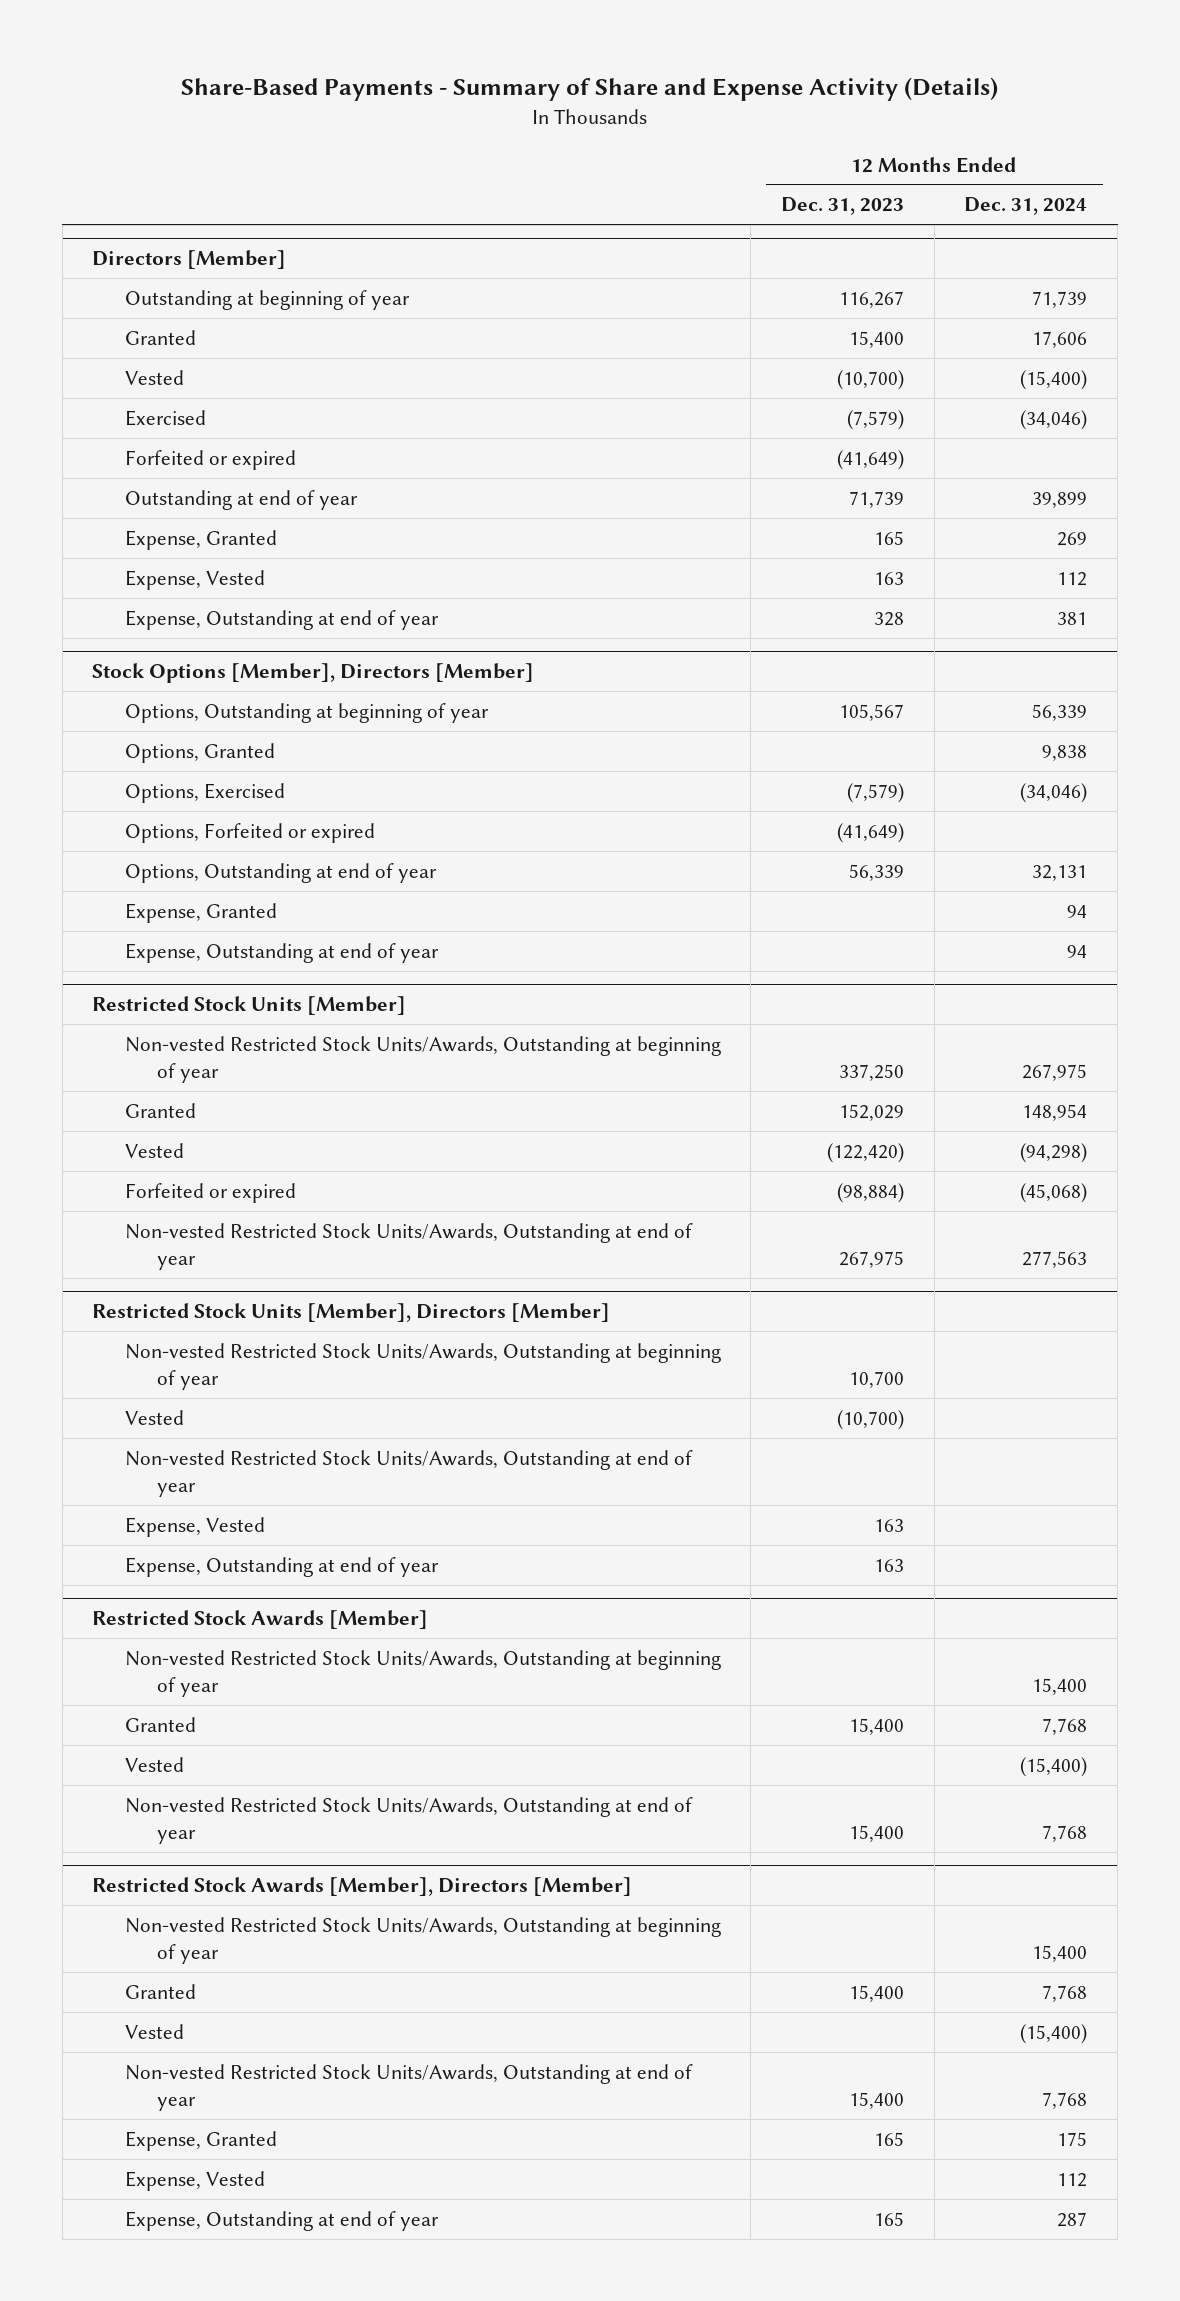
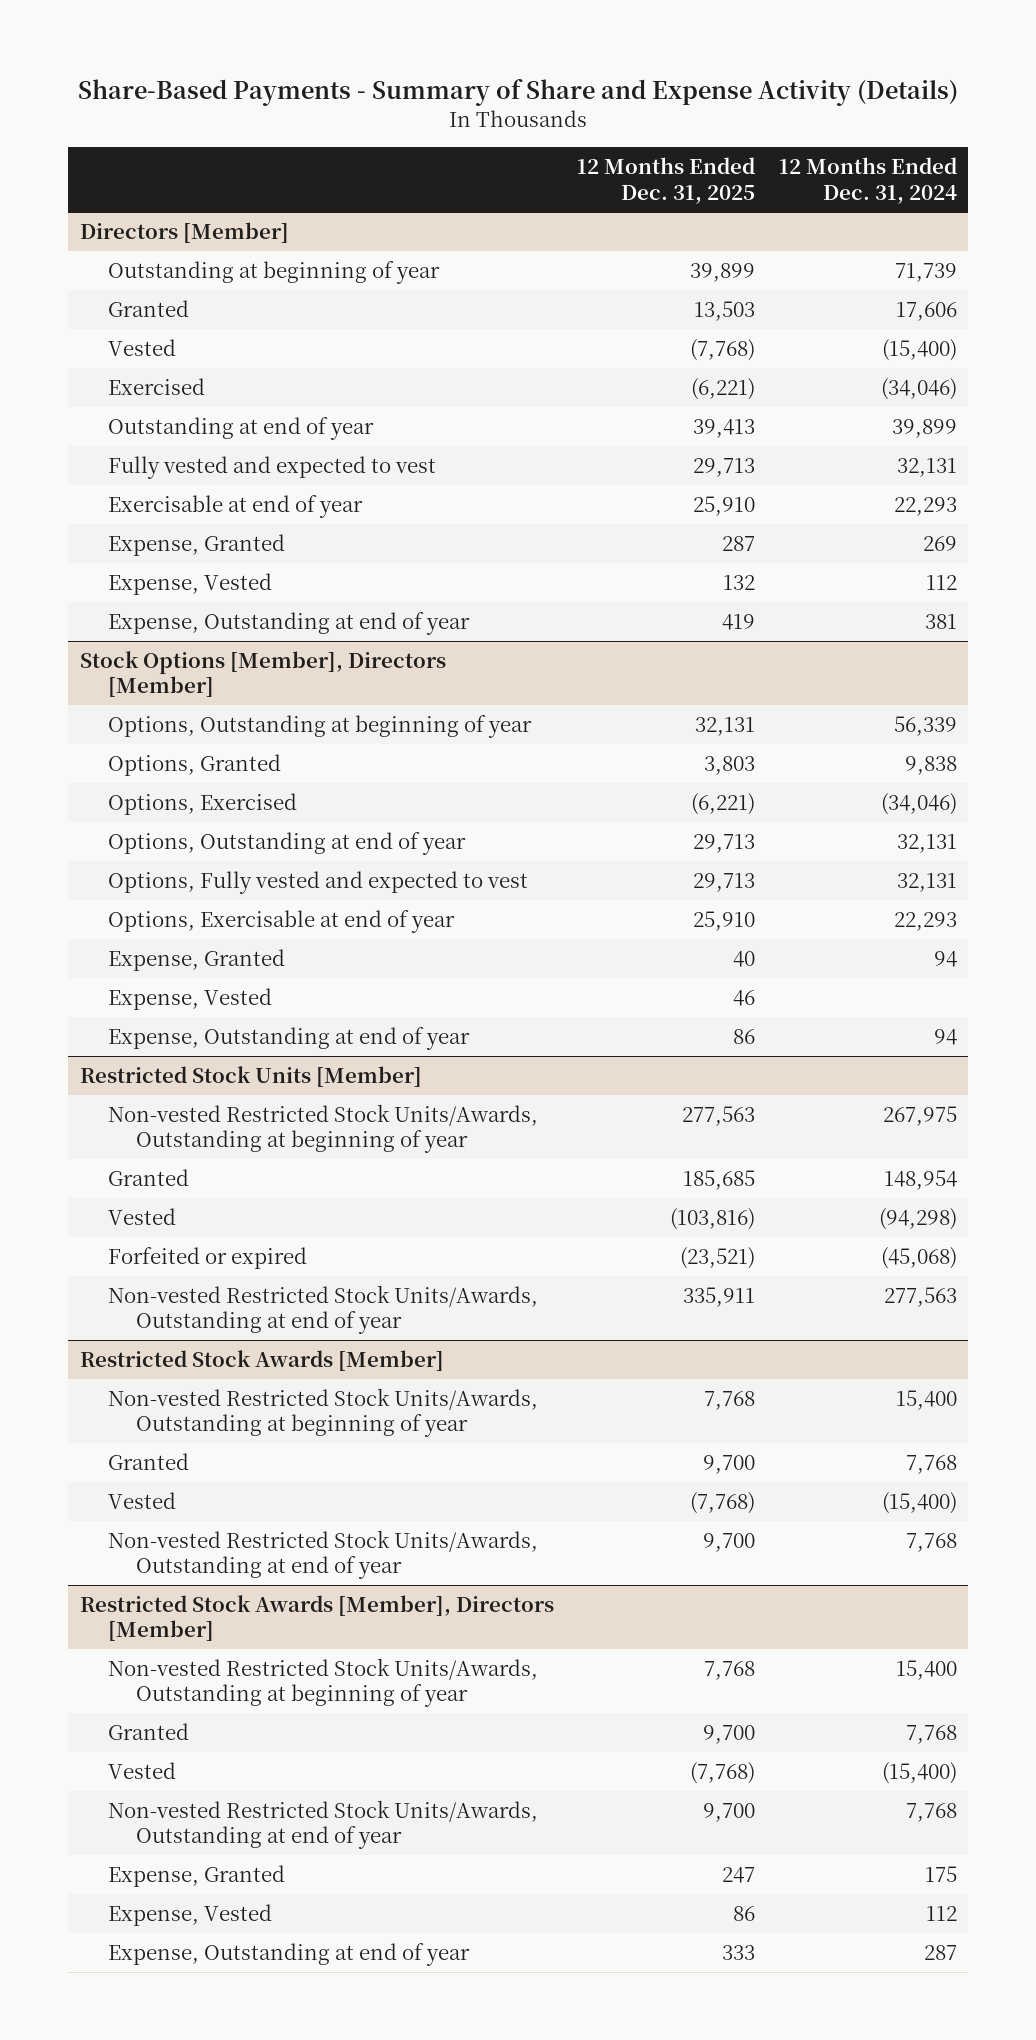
[781,197,905,216] Dec. 31, 2023 -> none
none -> [577,157,756,204] 12 Months Ended Dec. 31, 2025
[124,449,296,470] Forfeited or expired -> none
none -> [107,455,436,479] Fully vested and expected to vest
none -> [107,494,363,518] Exercisable at end of year
[124,822,375,843] Options, Forfeited or expired -> none
none -> [107,870,528,894] Options, Fully vested and expected to vest
none -> [107,909,455,933] Options, Exercisable at end of year
none -> [107,987,272,1010] Expense, Vested
[92,1303,611,1323] Restricted Stock Units [Member], Directors [Member] -> none
[124,1342,721,1391] Non-vested Restricted Stock Units/Awards, Outstanding at beginning of year -> none
[124,1409,184,1425] Vested -> none
[124,1449,693,1498] Non-vested Restricted Stock Units/Awards, Outstanding at end of year -> none
[124,1516,265,1537] Expense, Vested -> none
[124,1556,439,1577] Expense, Outstanding at end of year -> none

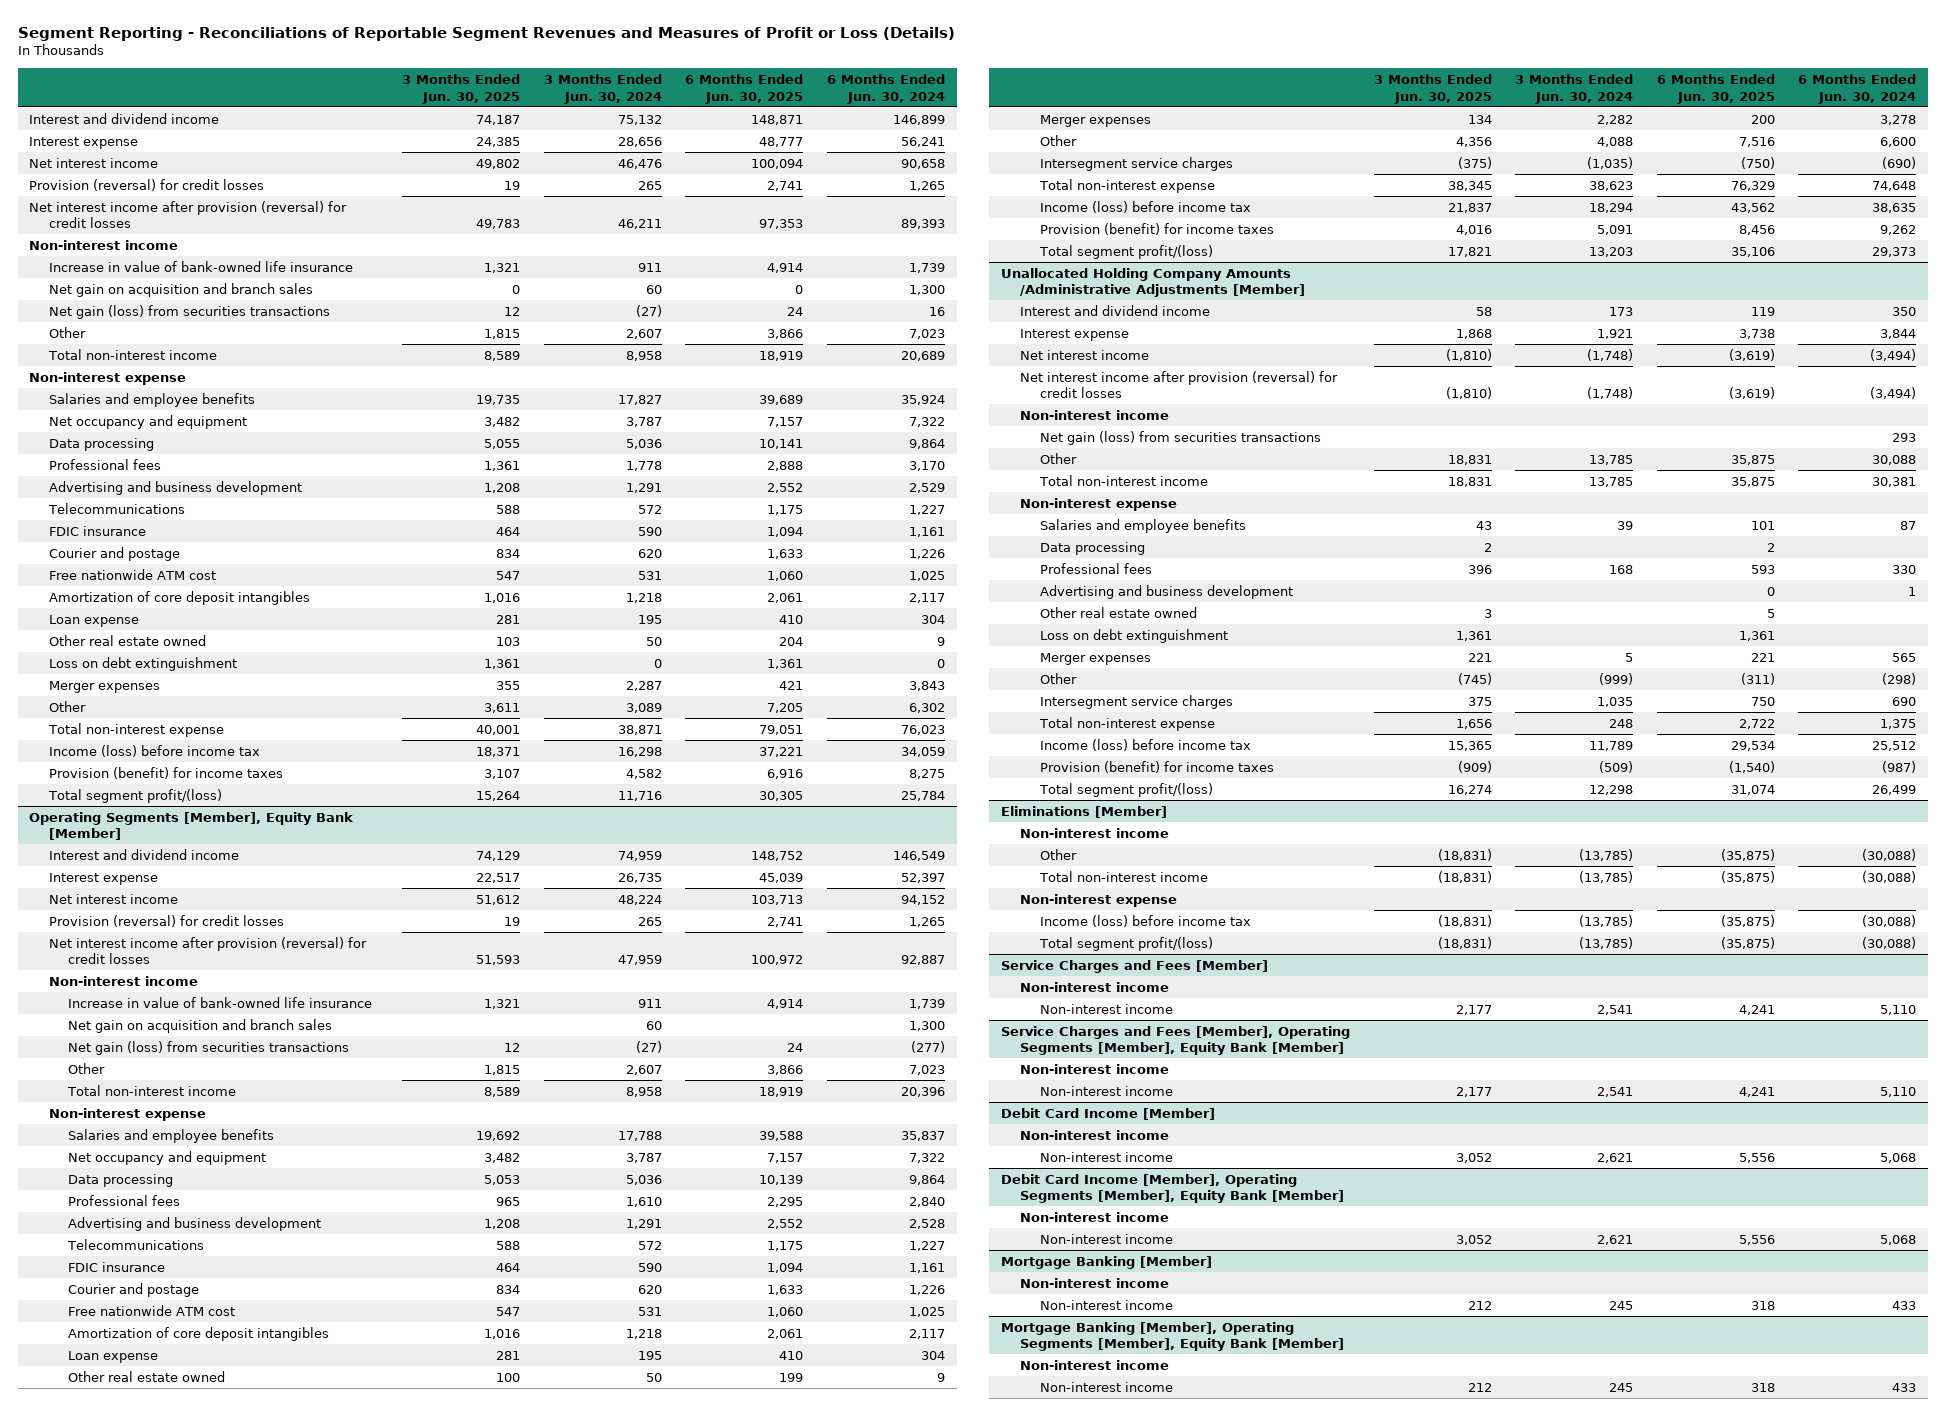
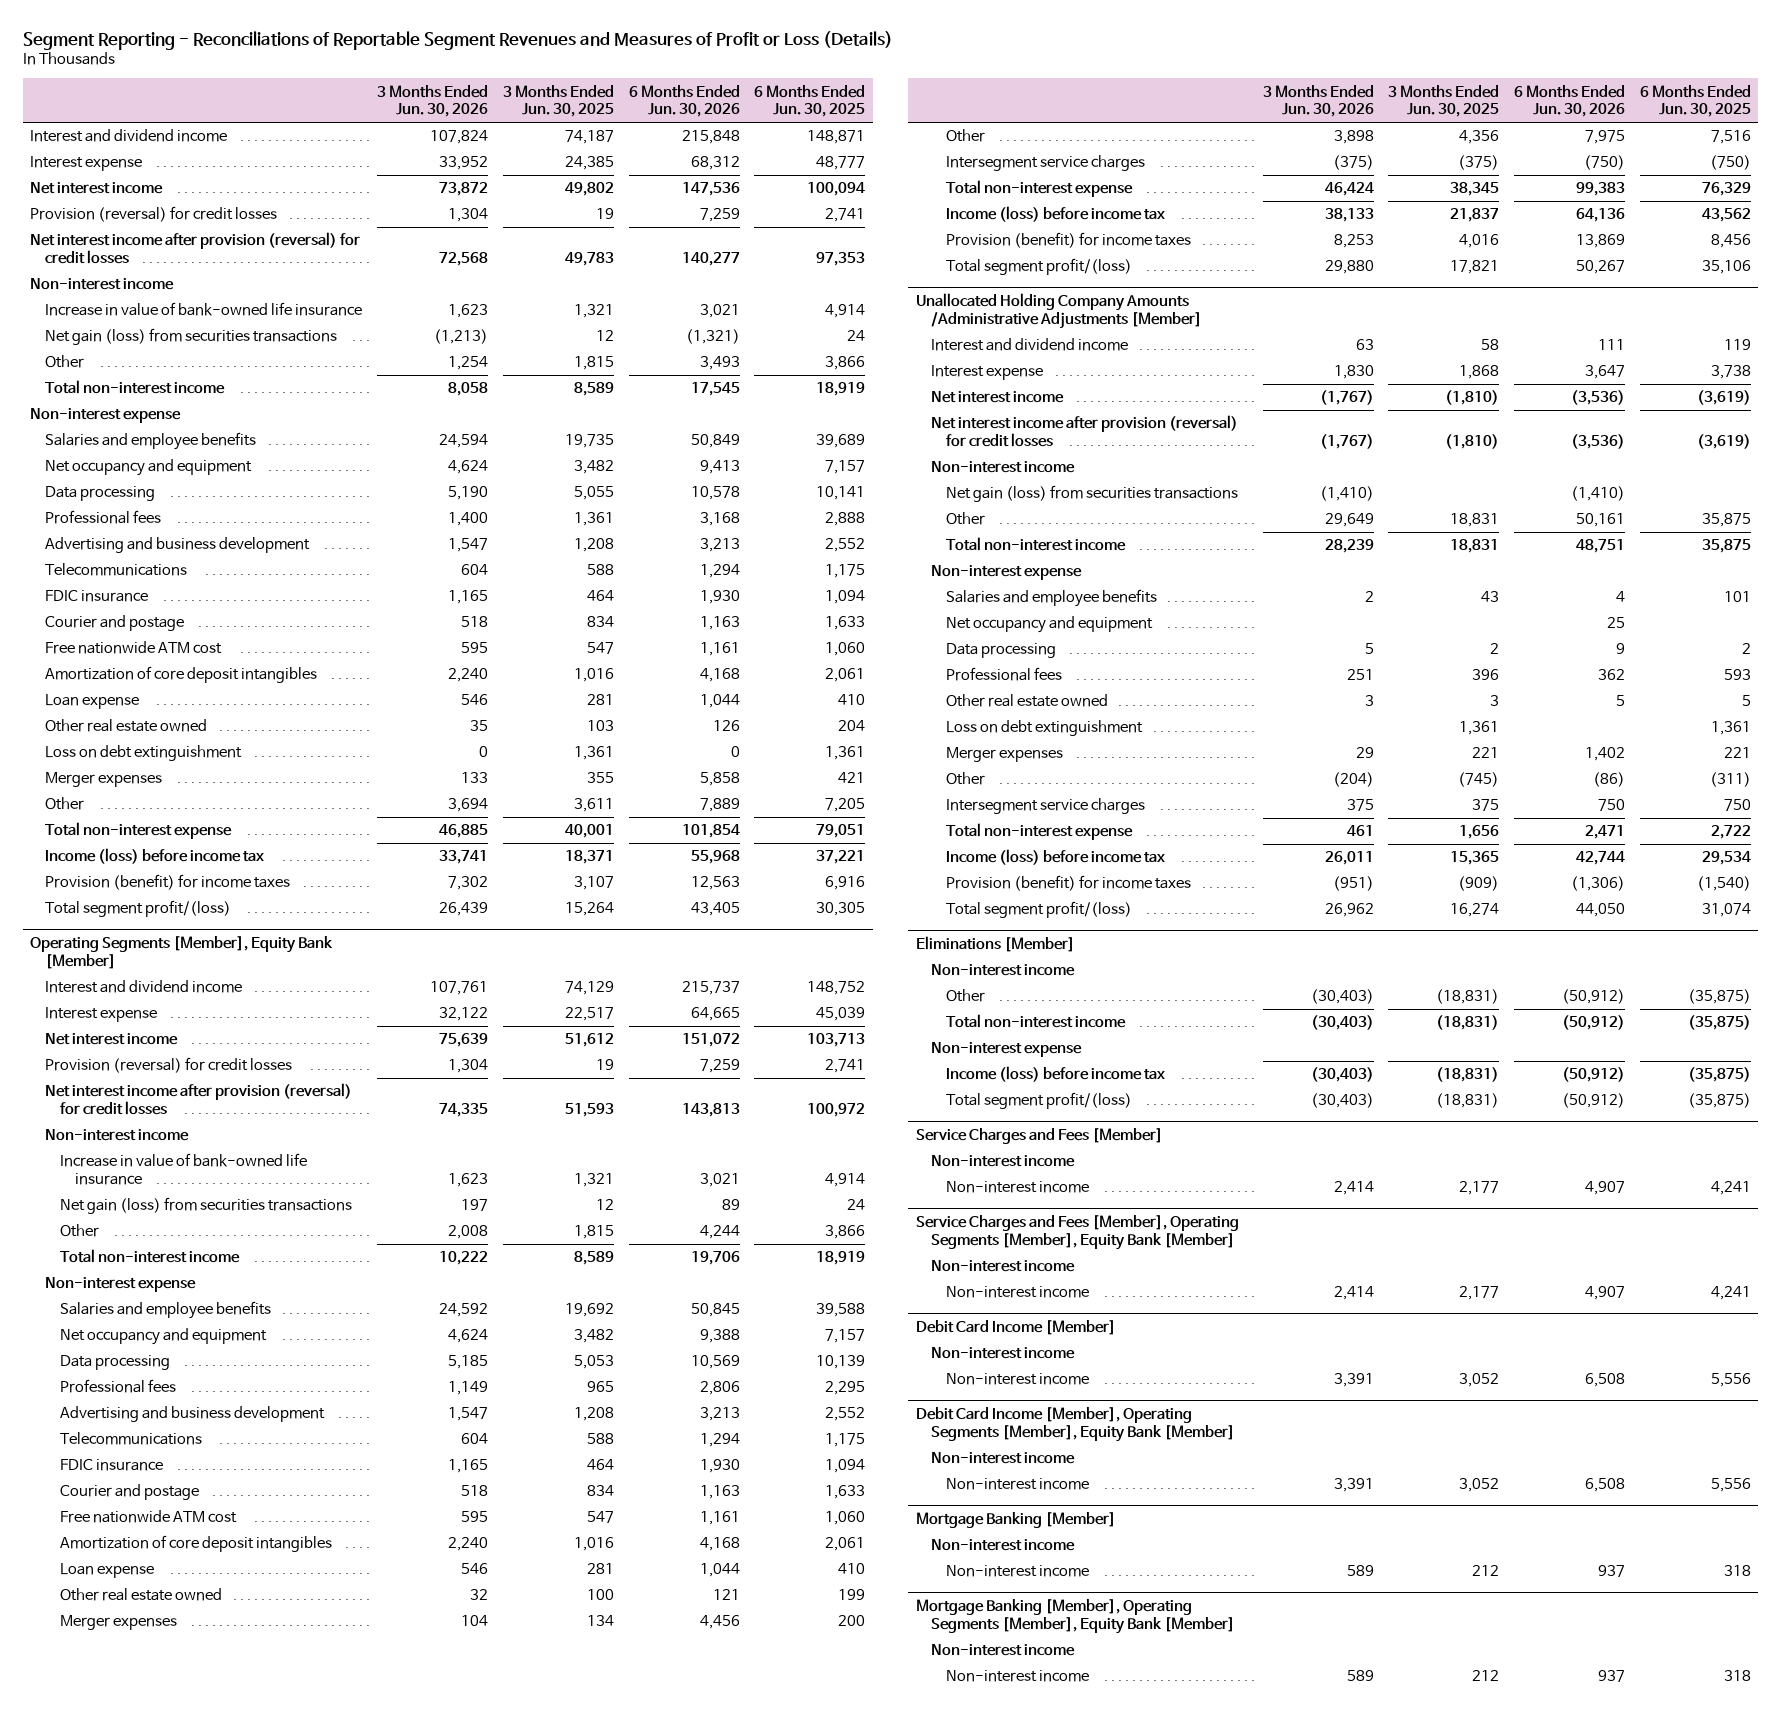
[543,73,662,104] 3 Months Ended Jun. 30, 2024 -> none
[826,73,945,104] 6 Months Ended Jun. 30, 2024 -> none
none -> [376,84,488,118] 3 Months Ended Jun. 30, 2026
none -> [628,84,740,118] 6 Months Ended Jun. 30, 2026
[48,282,313,297] Net gain on acquisition and branch sales -> none
[68,1018,333,1033] Net gain on acquisition and branch sales -> none
none -> [945,616,1153,634] Net occupancy and equipment
[1039,584,1293,599] Advertising and business development -> none

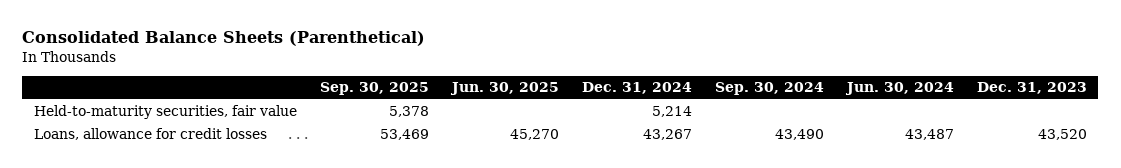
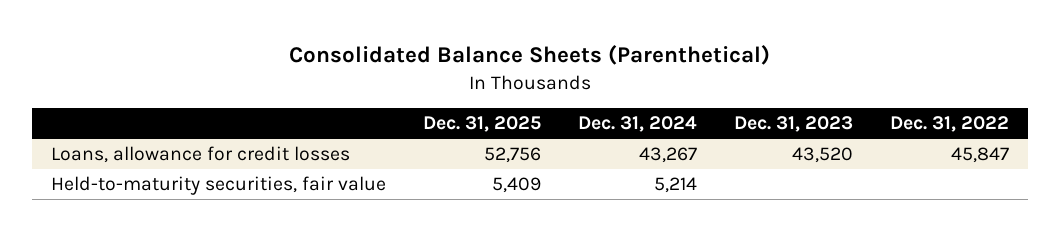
[319,81,429,95] Sep. 30, 2025 -> none
[449,81,559,95] Jun. 30, 2025 -> none
[714,81,824,95] Sep. 30, 2024 -> none
[844,81,954,95] Jun. 30, 2024 -> none
none -> [422,116,541,133] Dec. 31, 2025
none -> [890,116,1010,133] Dec. 31, 2022
[33,105,297,120] Held-to-maturity securities, fair value -> [50,176,386,196] Held-to-maturity securities, fair value

